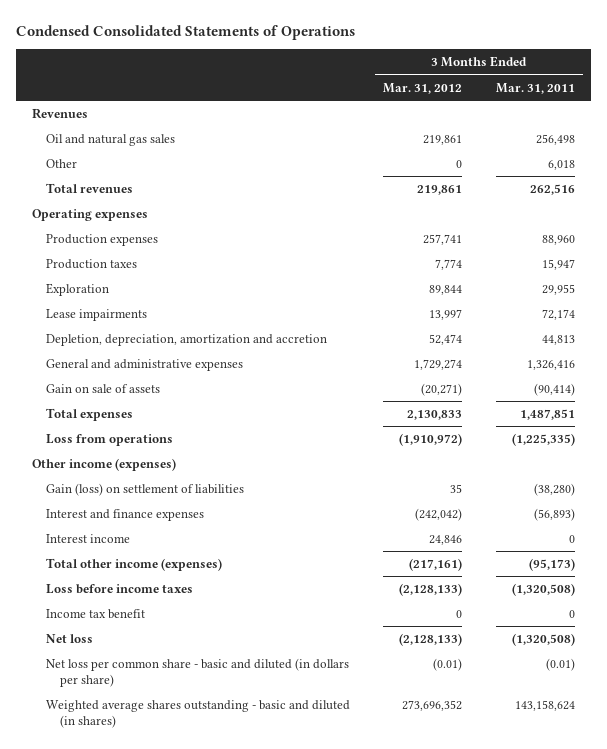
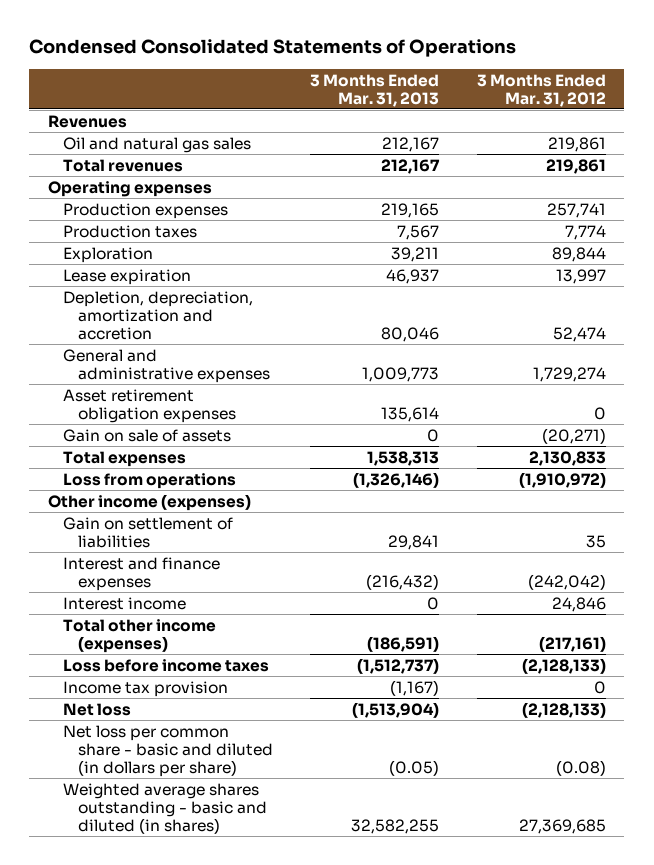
[495,82,575,94] Mar. 31, 2011 -> none
none -> [310,73,440,107] 3 Months Ended Mar. 31, 2013
[46,158,78,168] Other -> none
[46,308,148,321] Lease impairments -> [62,268,191,285] Lease expiration
none -> [62,388,236,423] Asset retirement obligation expenses
[46,482,245,496] Gain (loss) on settlement of liabilities -> [62,516,233,548] Gain on settlement of liabilities
[46,608,146,619] Income tax benefit -> [62,680,228,697] Income tax provision
[433,657,463,671] (0.01) -> [555,759,606,776] (0.08)
[402,699,463,711] 273,696,352 -> [518,818,606,834] 27,369,685

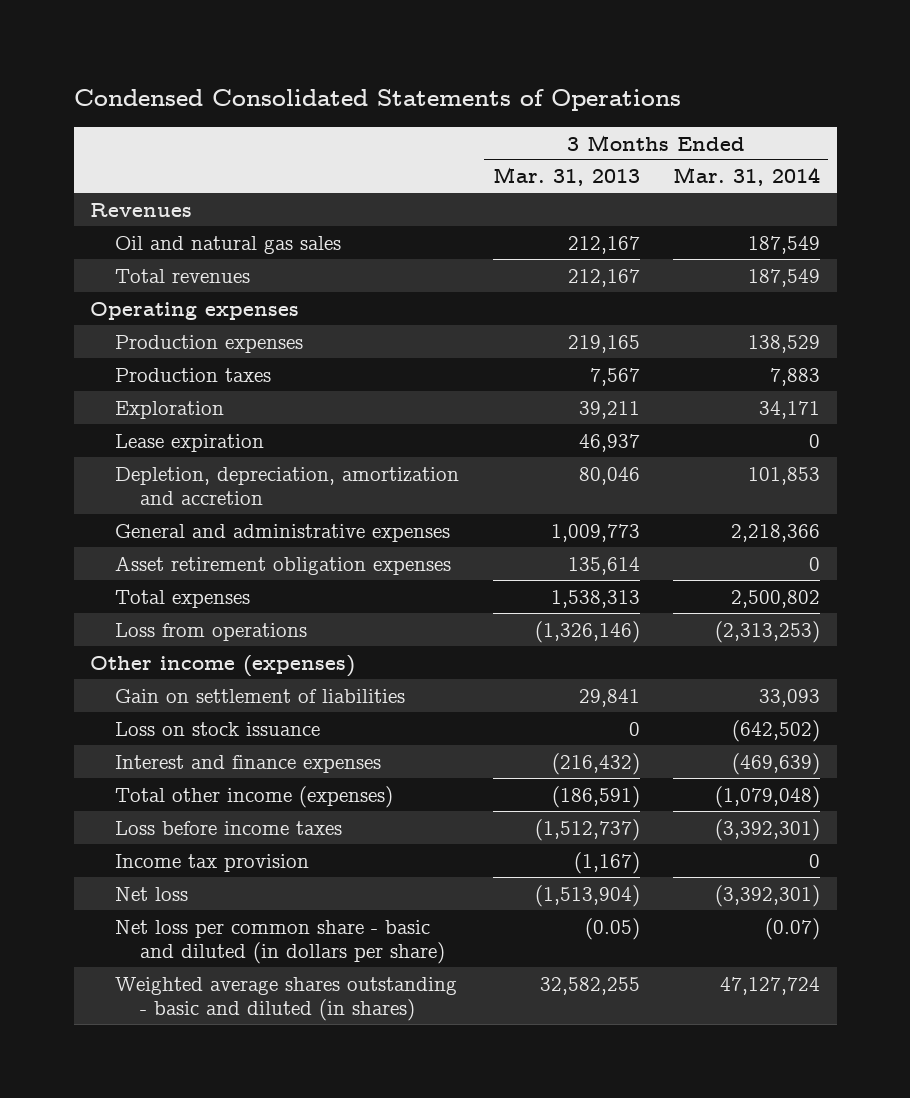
[476,73,606,107] 3 Months Ended Mar. 31, 2012 -> none
none -> [673,167,821,187] Mar. 31, 2014
[62,428,231,442] Gain on sale of assets -> none
none -> [115,721,321,736] Loss on stock issuance
[62,596,186,610] Interest income -> none

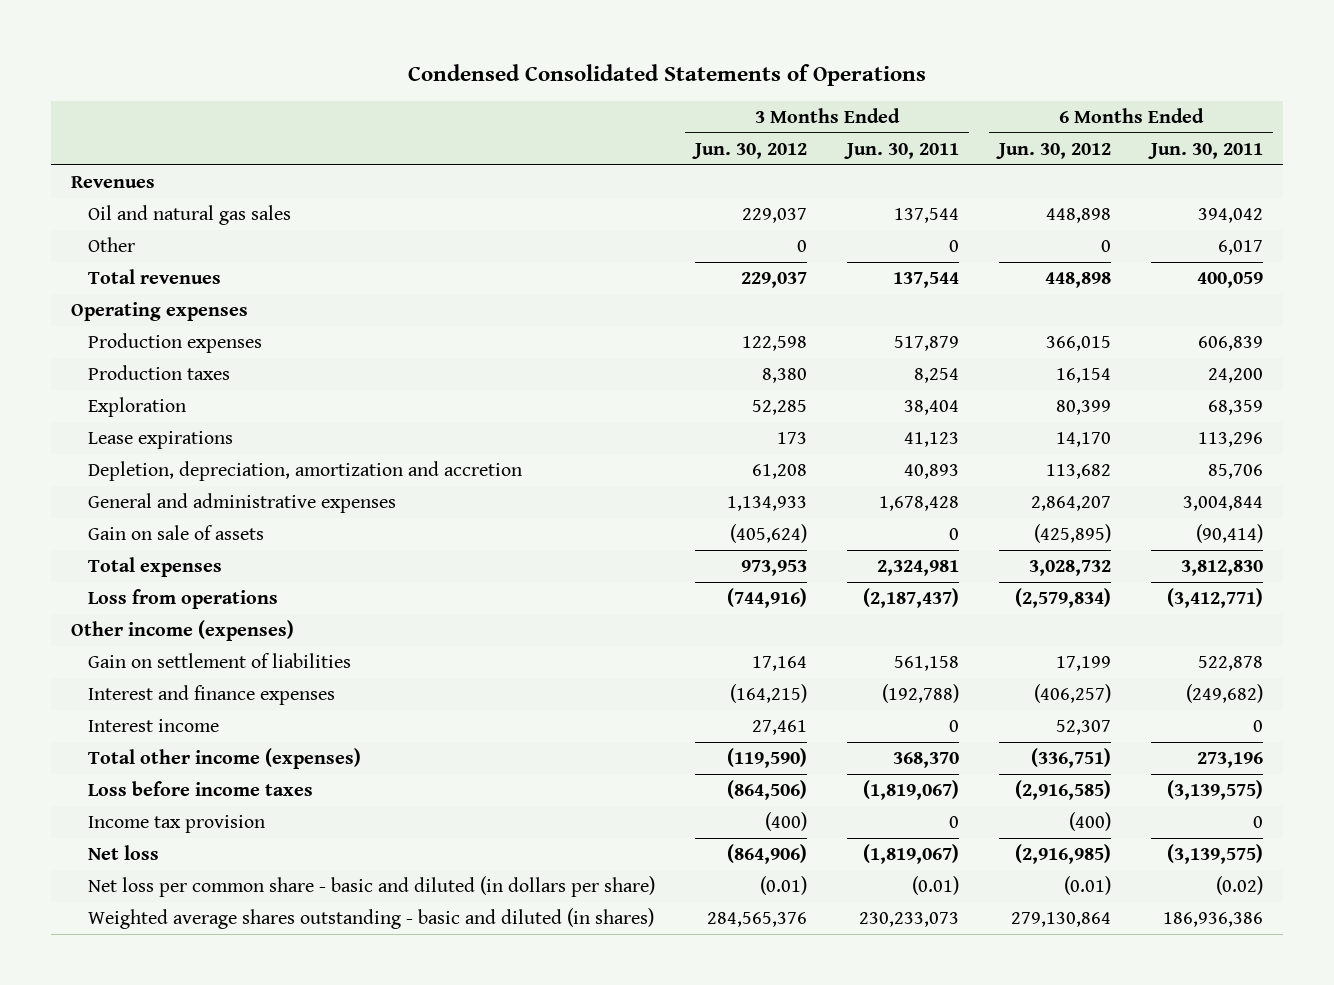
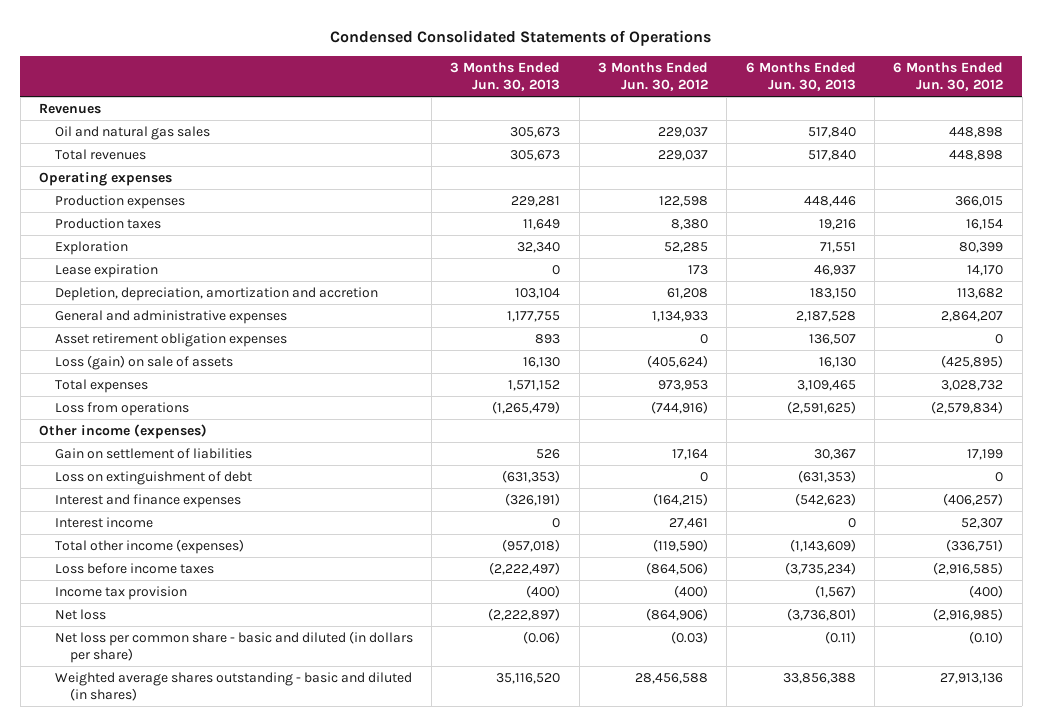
[844,142,960,159] Jun. 30, 2011 -> none
[1148,142,1264,159] Jun. 30, 2011 -> none
none -> [450,61,561,92] 3 Months Ended Jun. 30, 2013
none -> [745,61,856,92] 6 Months Ended Jun. 30, 2013
[88,237,136,253] Other -> none
[88,431,234,450] Lease expirations -> [54,263,158,278] Lease expiration
none -> [54,332,287,347] Asset retirement obligation expenses
[88,525,265,541] Gain on sale of assets -> [54,354,233,370] Loss (gain) on sale of assets
none -> [54,470,252,485] Loss on extinguishment of debt
[760,876,808,896] (0.01) -> [671,630,709,644] (0.03)
[1064,876,1112,896] (0.01) -> [969,630,1004,644] (0.10)
[707,912,808,928] 284,565,376 -> [635,672,709,684] 28,456,588
[1011,912,1112,928] 279,130,864 -> [940,672,1004,684] 27,913,136

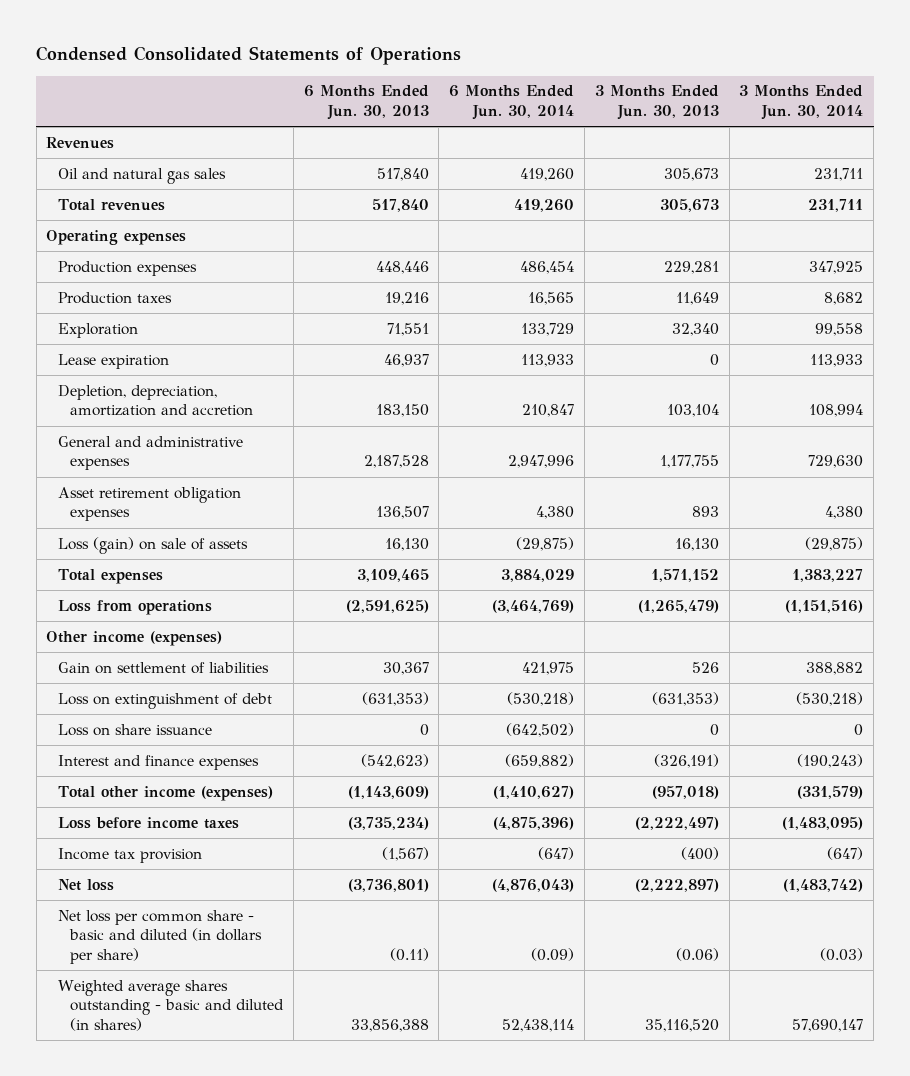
[598,61,709,92] 3 Months Ended Jun. 30, 2012 -> none
[893,61,1004,92] 6 Months Ended Jun. 30, 2012 -> none
none -> [449,85,575,121] 6 Months Ended Jun. 30, 2014
none -> [739,85,864,121] 3 Months Ended Jun. 30, 2014
none -> [58,723,213,736] Loss on share issuance
[54,516,153,528] Interest income -> none

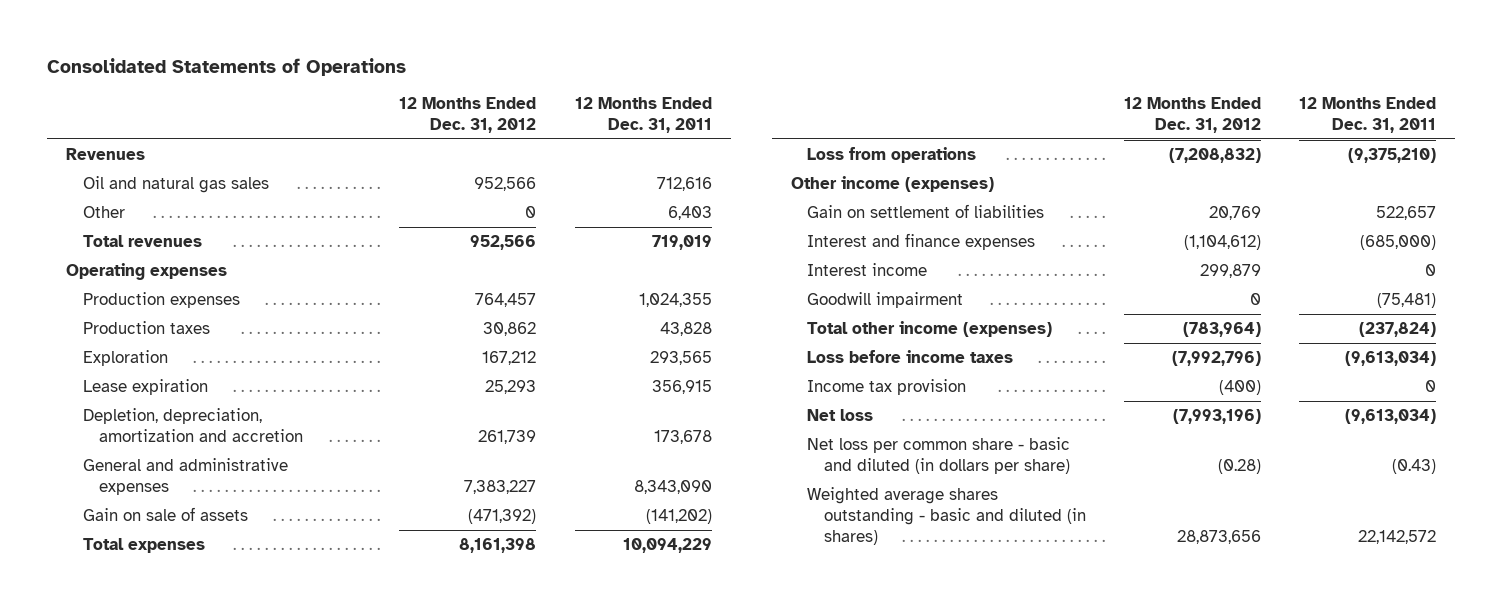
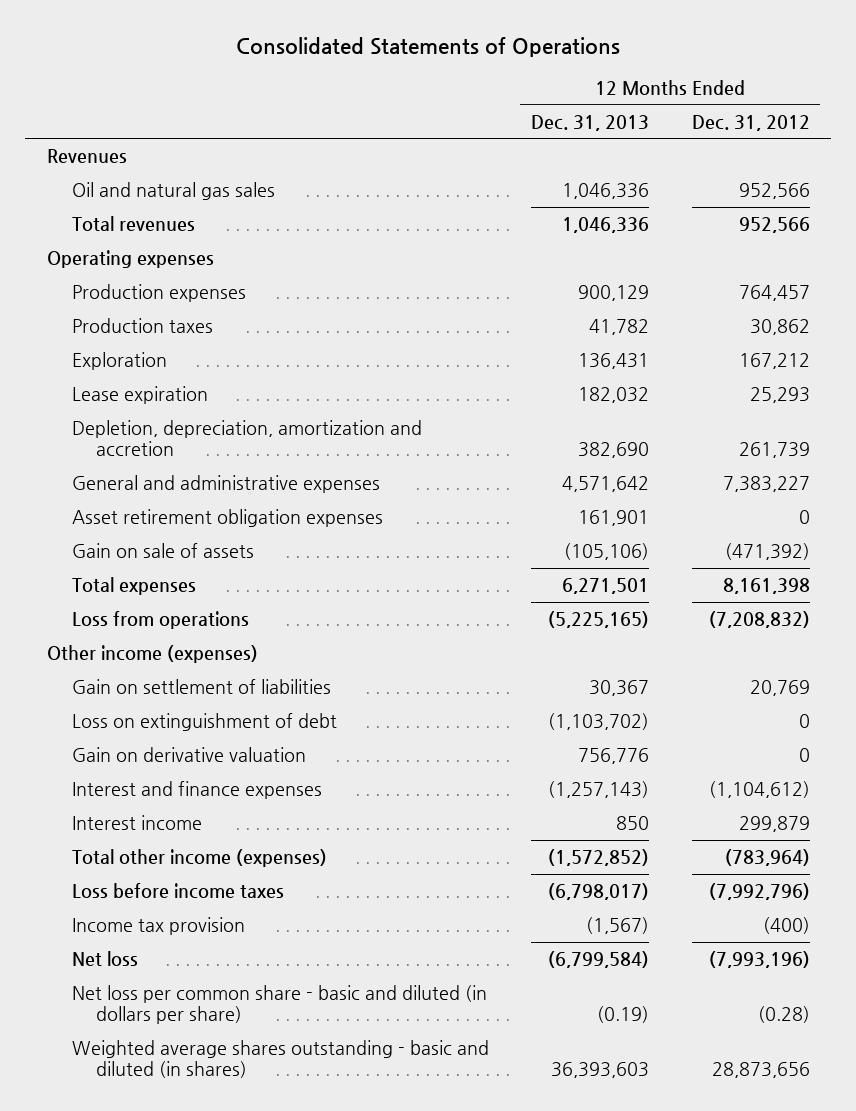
[574,96,712,133] 12 Months Ended Dec. 31, 2011 -> none
none -> [531,114,650,131] Dec. 31, 2013
[82,206,125,219] Other -> none
none -> [71,509,383,528] Asset retirement obligation expenses
none -> [71,713,337,732] Loss on extinguishment of debt
none -> [71,747,306,763] Gain on derivative valuation
[807,292,964,309] Goodwill impairment -> none

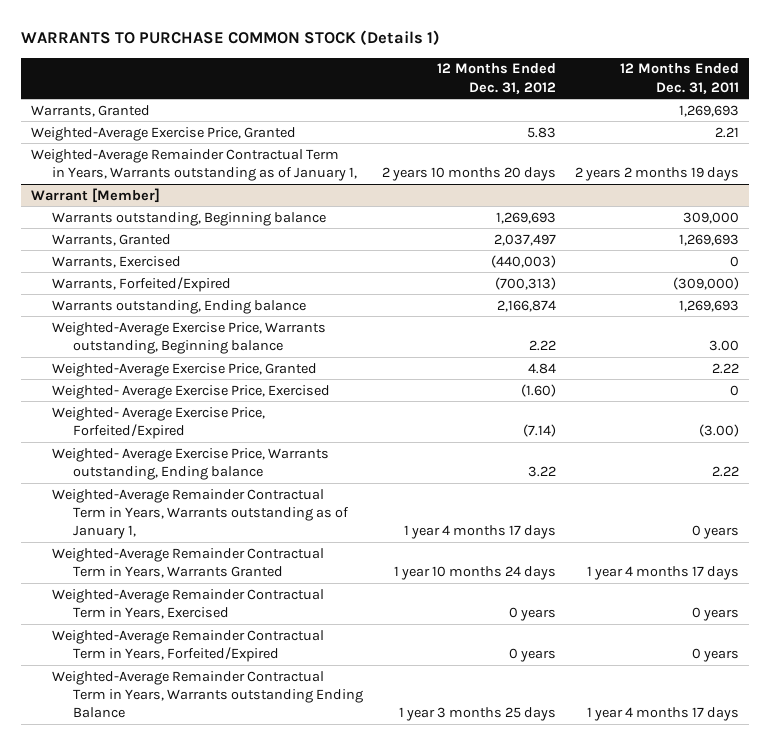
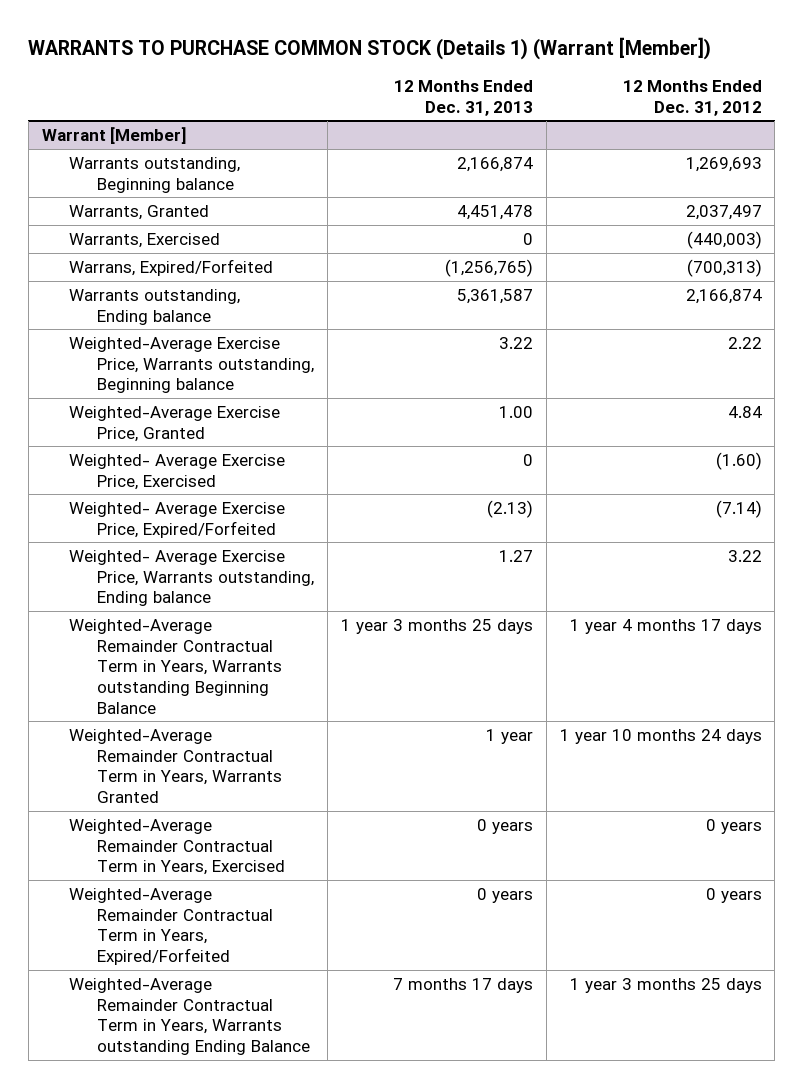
[21,30,441,46] WARRANTS TO PURCHASE COMMON STOCK (Details 1) -> [28,37,712,61] WARRANTS TO PURCHASE COMMON STOCK (Details 1) (Warrant [Member])
[620,63,740,94] 12 Months Ended Dec. 31, 2011 -> none
none -> [393,79,533,116] 12 Months Ended Dec. 31, 2013
[30,104,150,117] Warrants, Granted -> none
[30,126,296,141] Weighted-Average Exercise Price, Granted -> none
[30,148,357,181] Weighted-Average Remainder Contractual Term in Years, Warrants outstanding as of January 1, -> none
[51,276,231,292] Warrants, Forfeited/Expired -> [69,258,274,276] Warrans, Expired/Forfeited
[51,406,265,439] Weighted- Average Exercise Price, Forfeited/Expired -> [69,501,286,538] Weighted- Average Exercise Price, Expired/Forfeited
[51,488,350,540] Weighted-Average Remainder Contractual Term in Years, Warrants outstanding as of January 1, -> [69,618,282,714] Weighted-Average Remainder Contractual Term in Years, Warrants outstanding Beginning Balance
[51,629,324,662] Weighted-Average Remainder Contractual Term in Years, Forfeited/Expired -> [69,887,273,966] Weighted-Average Remainder Contractual Term in Years, Expired/Forfeited

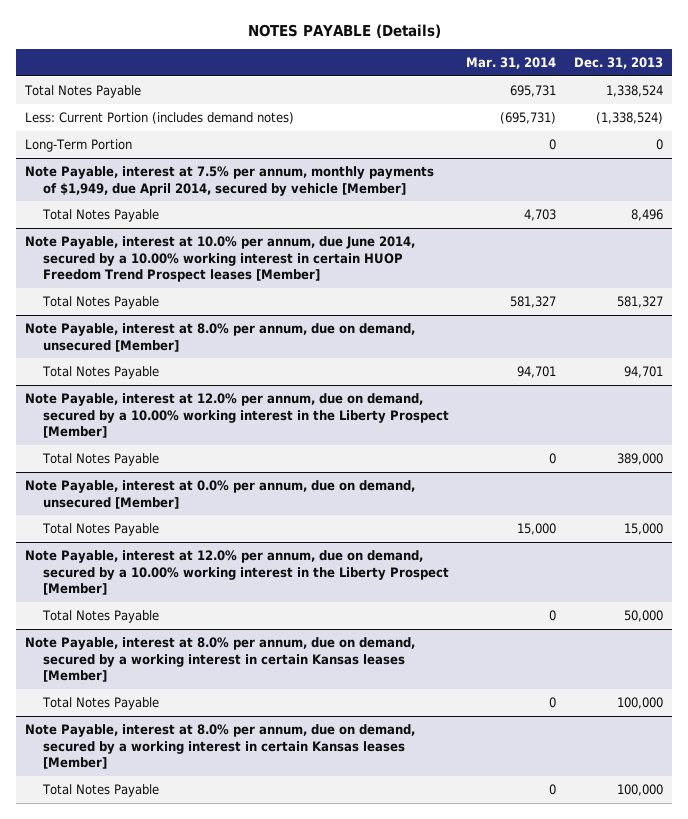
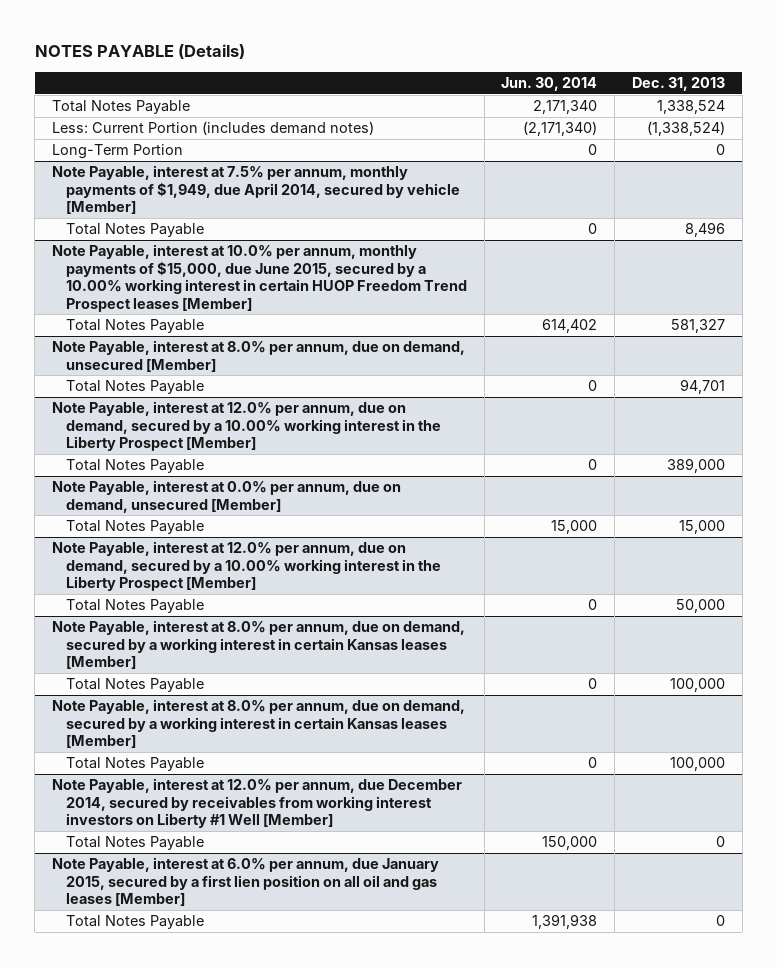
[466,57,557,70] Mar. 31, 2014 -> none
none -> [501,77,598,92] Jun. 30, 2014
[25,236,416,283] Note Payable, interest at 10.0% per annum, due June 2014, secured by a 10.00% working interest in certain HUOP Freedom Trend Prospect leases [Member] -> [52,244,467,312] Note Payable, interest at 10.0% per annum, monthly payments of $15,000, due June 2015, secured by a 10.00% working interest in certain HUOP Freedom Trend Prospect leases [Member]
none -> [52,778,463,829] Note Payable, interest at 12.0% per annum, due December 2014, secured by receivables from working interest investors on Liberty #1 Well [Member]
none -> [65,836,204,851] Total Notes Payable
none -> [52,857,440,907] Note Payable, interest at 6.0% per annum, due January 2015, secured by a first lien position on all oil and gas leases [Member]
none -> [65,915,204,930] Total Notes Payable

